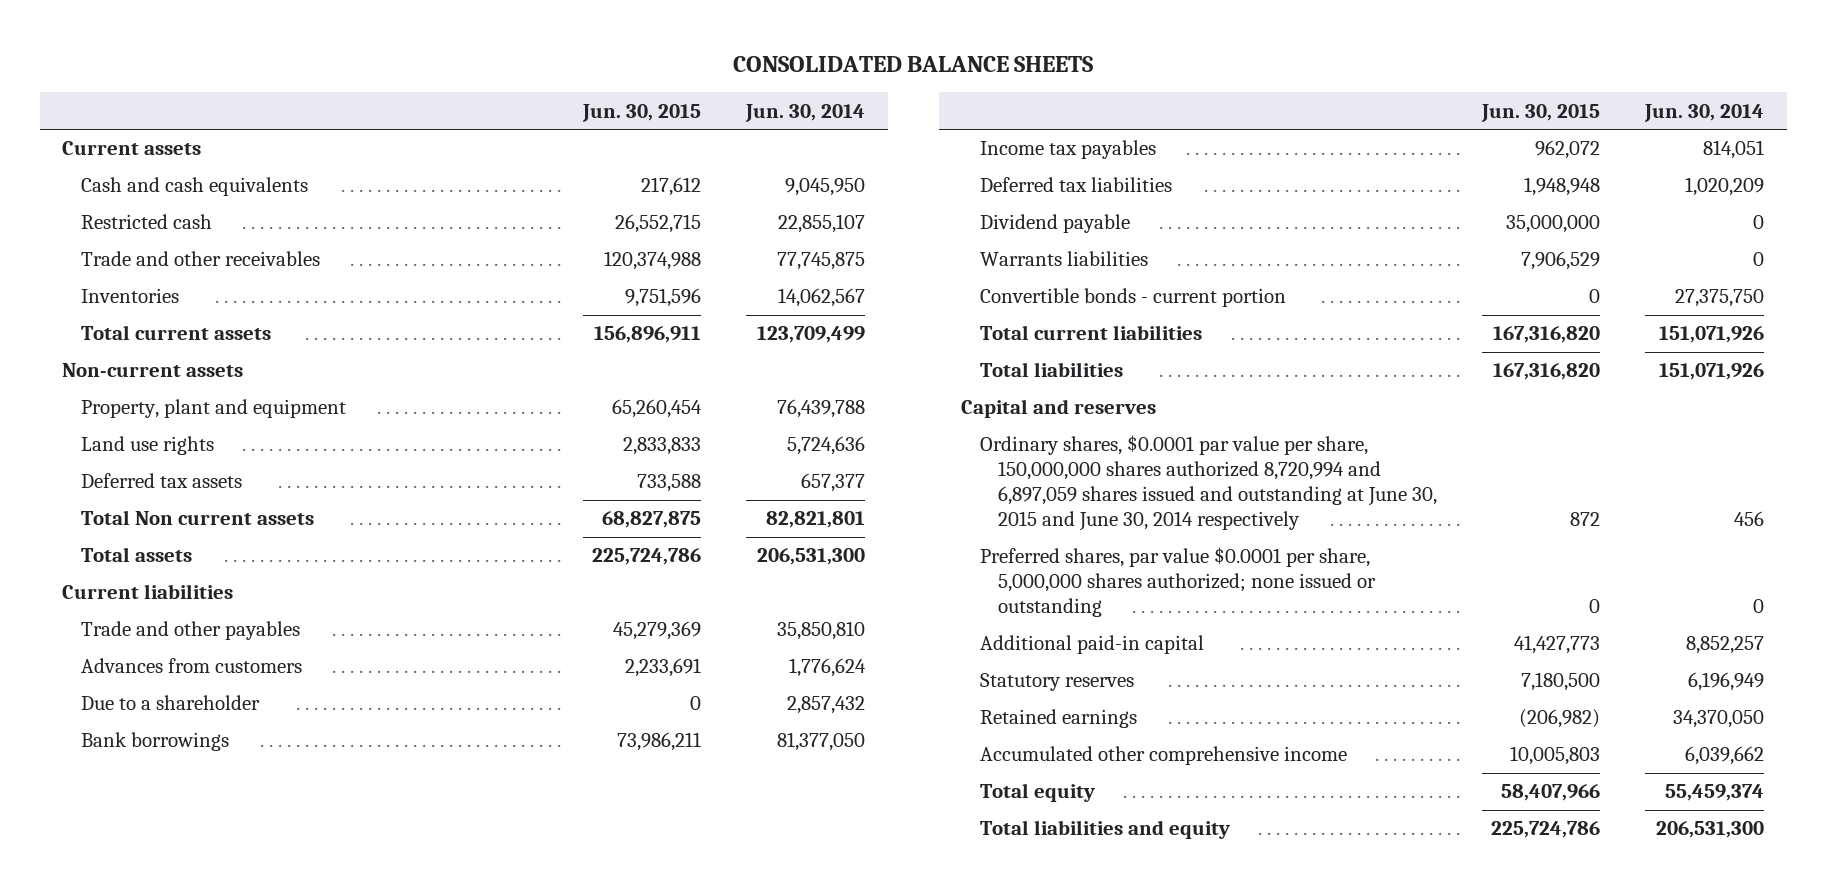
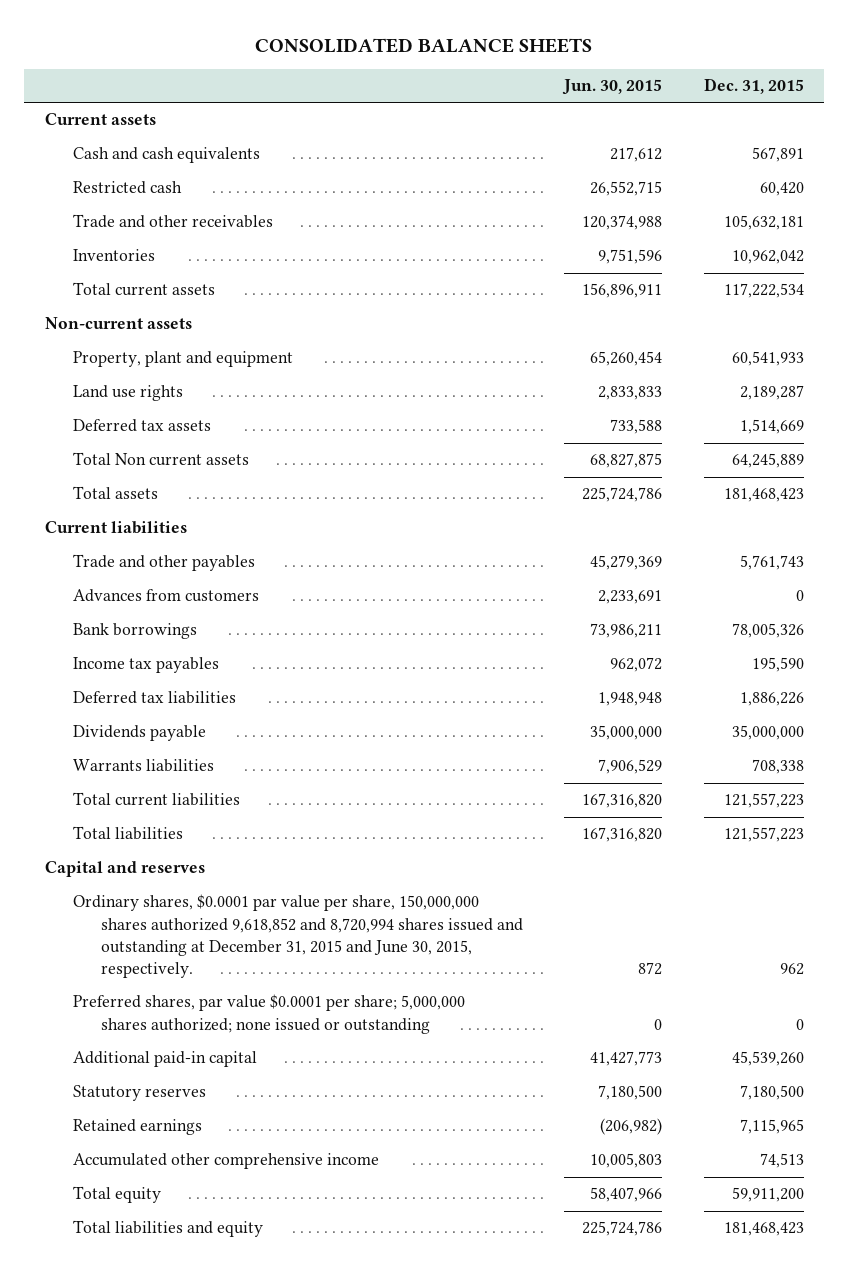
[745,103,866,122] Jun. 30, 2014 -> none
none -> [703,78,804,95] Dec. 31, 2015
[80,695,260,711] Due to a shareholder -> none
[979,214,1130,234] Dividend payable -> [73,725,207,742] Dividends payable
[979,288,1286,308] Convertible bonds - current portion -> none
[979,435,1438,532] Ordinary shares, $0.0001 par value per share, 150,000,000 shares authorized 8,720,994 and 6,897,059 shares issued and outstanding at June 30, 2015 and June 30, 2014 respectively -> [73,894,523,978] Ordinary shares, $0.0001 par value per share, 150,000,000 shares authorized 9,618,852 and 8,720,994 shares issued and outstanding at December 31, 2015 and June 30, 2015, respectively.
[979,547,1377,618] Preferred shares, par value $0.0001 per share, 5,000,000 shares authorized; none issued or outstanding -> [73,994,466,1034] Preferred shares, par value $0.0001 per share; 5,000,000 shares authorized; none issued or outstanding

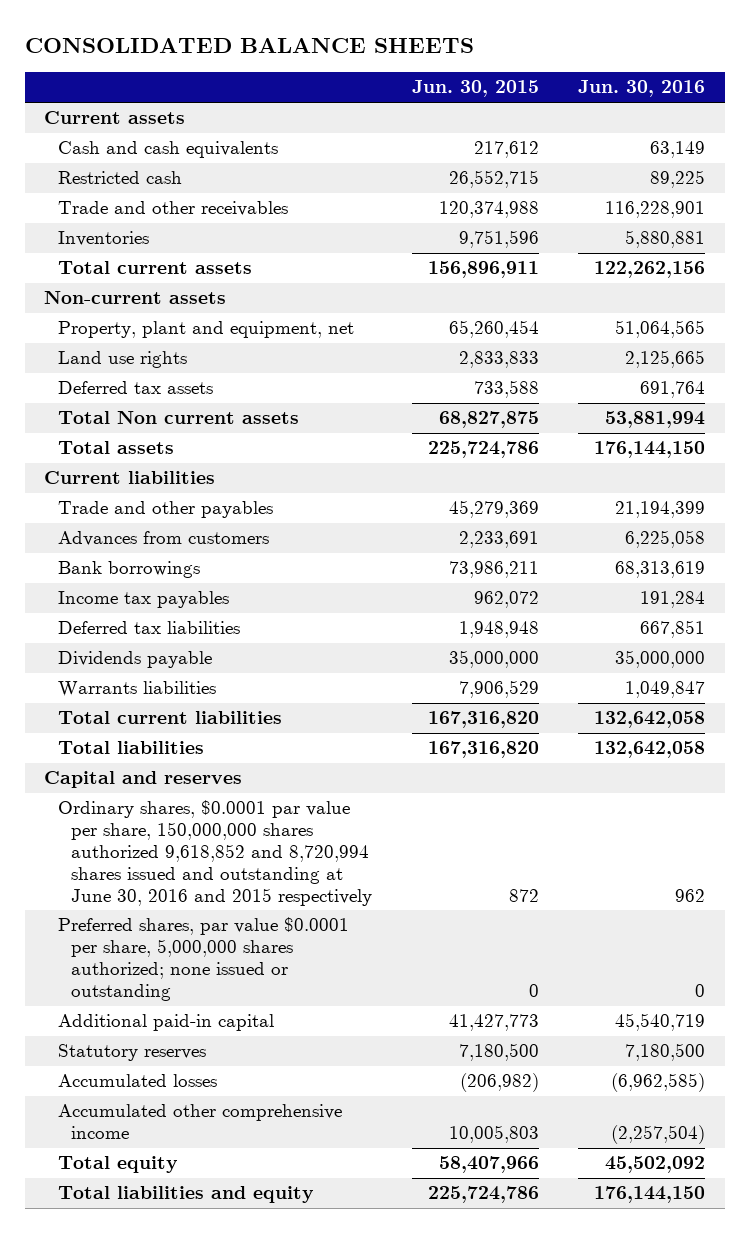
[703,78,804,95] Dec. 31, 2015 -> none
none -> [578,80,706,98] Jun. 30, 2016
[73,351,294,368] Property, plant and equipment -> [57,321,354,339] Property, plant and equipment, net
[73,894,523,978] Ordinary shares, $0.0001 par value per share, 150,000,000 shares authorized 9,618,852 and 8,720,994 shares issued and outstanding at December 31, 2015 and June 30, 2015, respectively. -> [57,800,373,906] Ordinary shares, $0.0001 par value per share, 150,000,000 shares authorized 9,618,852 and 8,720,994 shares issued and outstanding at June 30, 2016 and 2015 respectively
[73,994,466,1034] Preferred shares, par value $0.0001 per share; 5,000,000 shares authorized; none issued or outstanding -> [57,917,349,1001] Preferred shares, par value $0.0001 per share, 5,000,000 shares authorized; none issued or outstanding
[73,1119,203,1136] Retained earnings -> [57,1074,217,1088] Accumulated losses

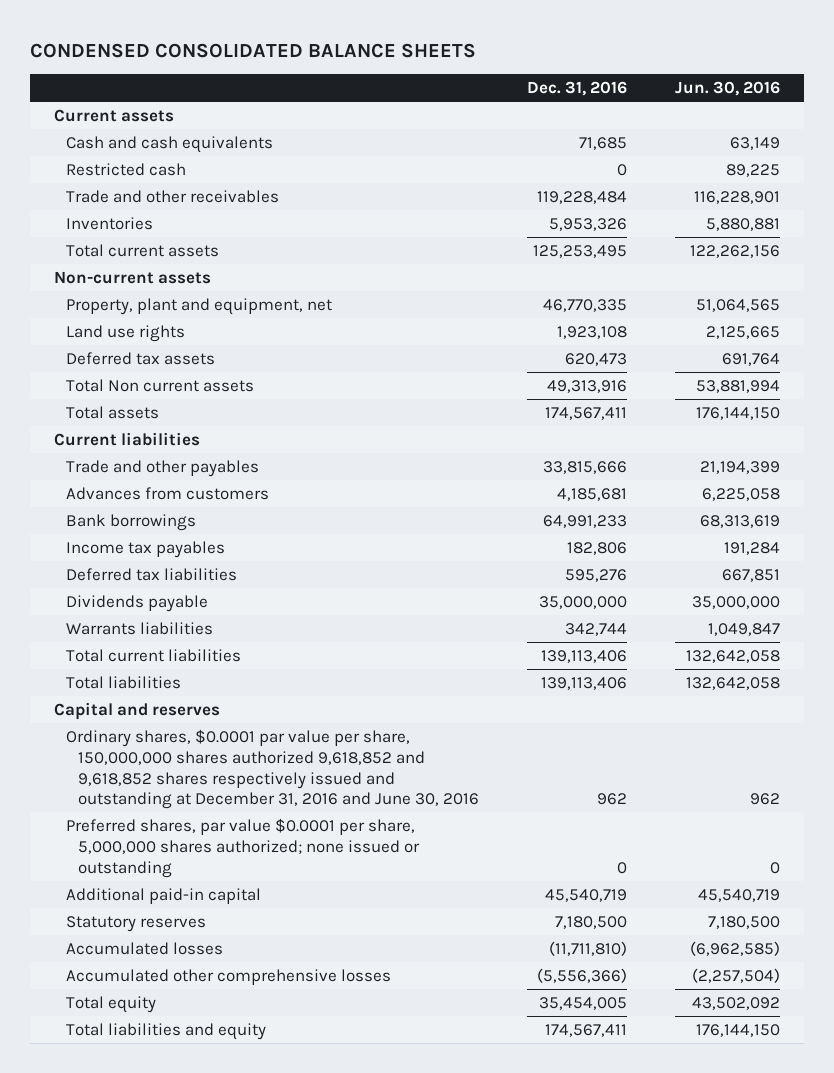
[24,38,474,54] CONSOLIDATED BALANCE SHEETS -> [30,42,477,58] CONDENSED CONSOLIDATED BALANCE SHEETS
[411,80,539,98] Jun. 30, 2015 -> none
none -> [527,81,628,97] Dec. 31, 2016
[57,800,373,906] Ordinary shares, $0.0001 par value per share, 150,000,000 shares authorized 9,618,852 and 8,720,994 shares issued and outstanding at June 30, 2016 and 2015 respectively -> [66,728,480,810] Ordinary shares, $0.0001 par value per share, 150,000,000 shares authorized 9,618,852 and 9,618,852 shares respectively issued and outstanding at December 31, 2016 and June 30, 2016
[57,1104,342,1140] Accumulated other comprehensive income -> [66,968,392,985] Accumulated other comprehensive losses
[605,1156,706,1174] 45,502,092 -> [691,996,780,1010] 43,502,092

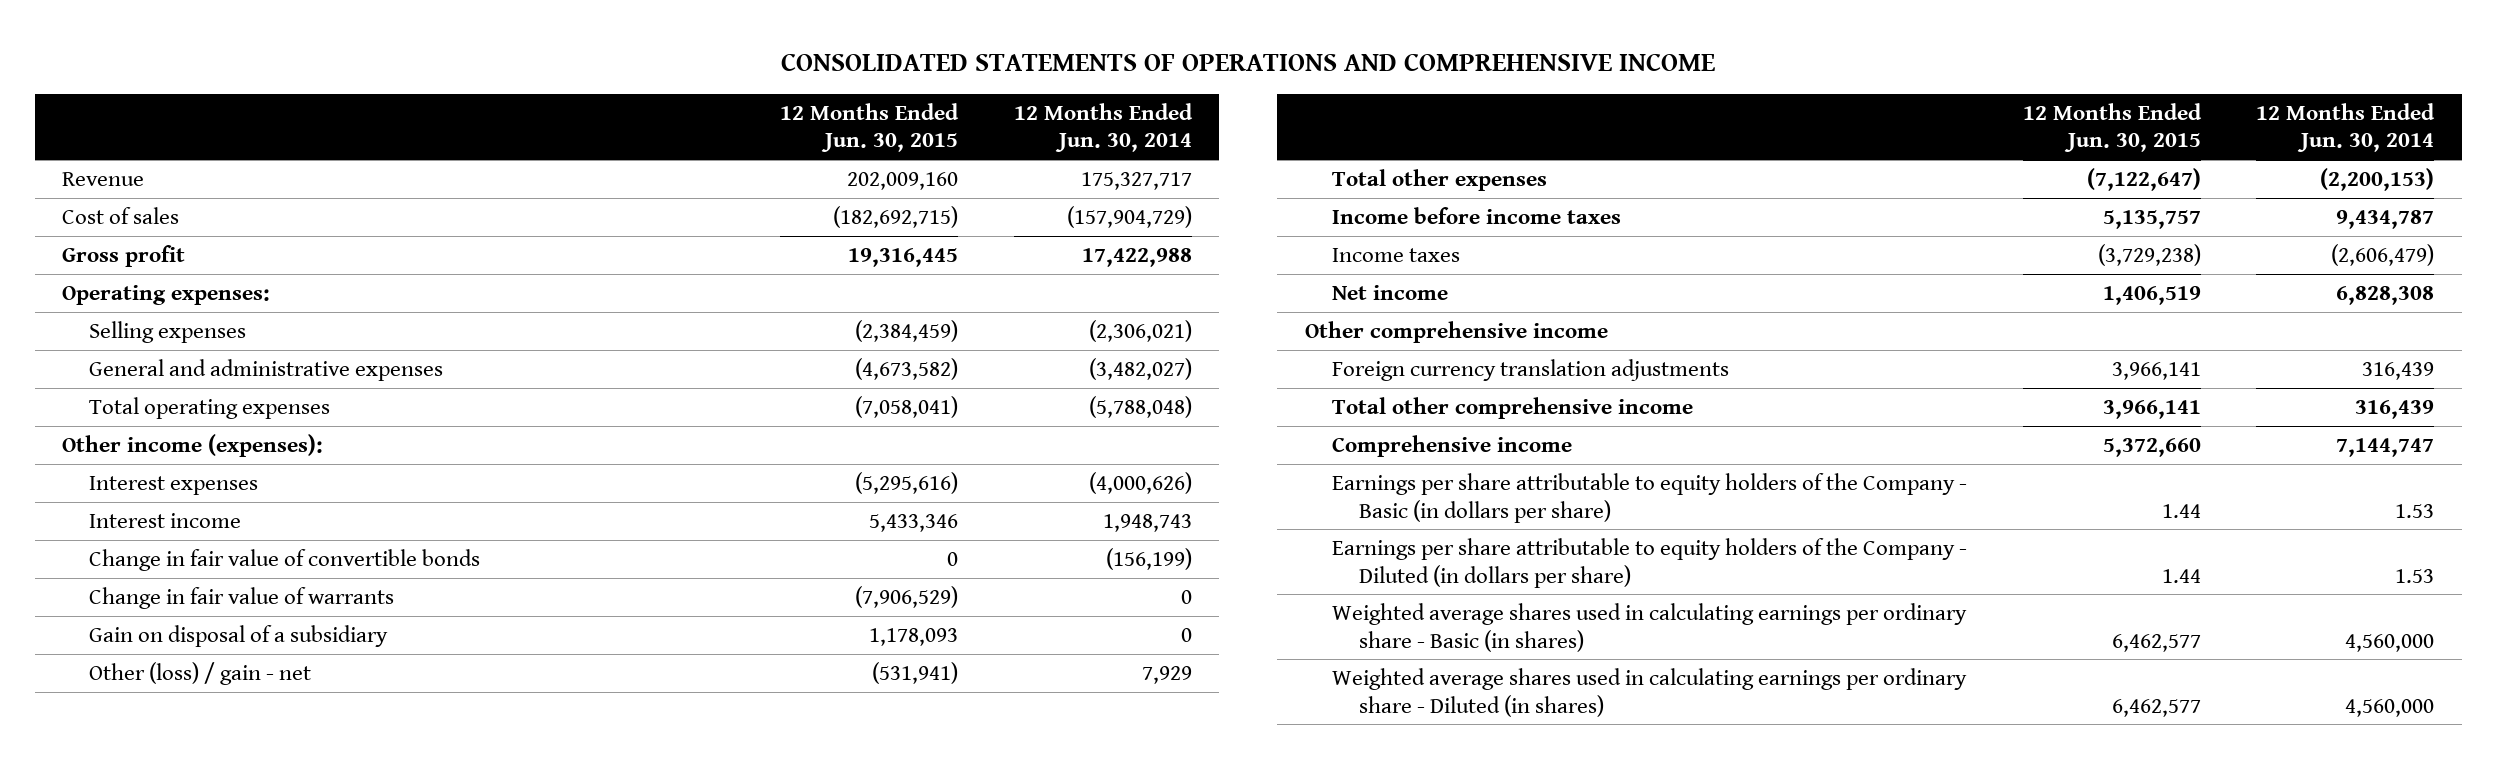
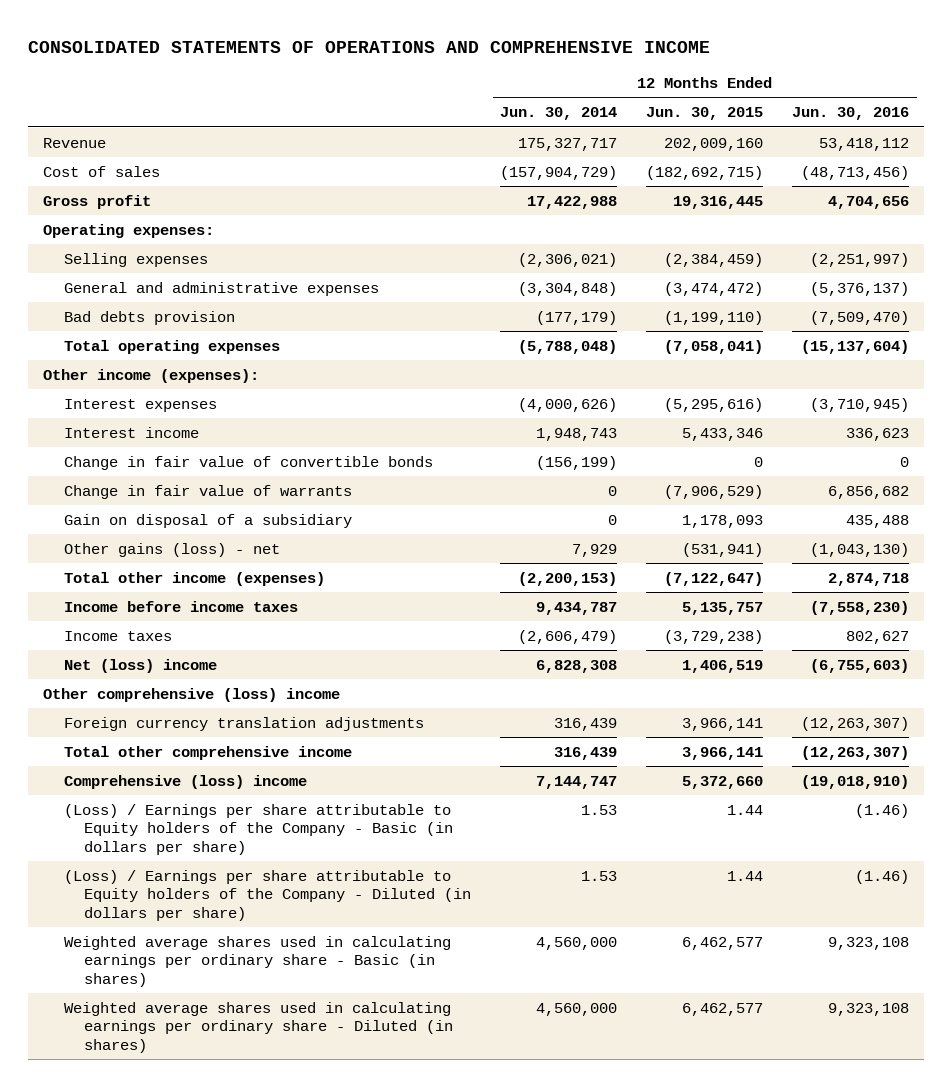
none -> [792,107,910,121] Jun. 30, 2016
[854,358,958,381] (4,673,582) -> [664,281,764,296] (3,474,472)
[1088,358,1192,381] (3,482,027) -> [518,281,618,296] (3,304,848)
none -> [63,310,235,325] Bad debts provision
[89,662,312,686] Other (loss) / gain - net -> [63,542,280,557] Other gains (loss) - net
[1332,169,1548,192] Total other expenses -> [63,571,325,586] Total other income (expenses)
[1332,285,1449,301] Net income -> [63,658,217,673] Net (loss) income
[1305,321,1609,344] Other comprehensive income -> [43,687,341,702] Other comprehensive (loss) income
[1332,435,1573,458] Comprehensive income -> [63,774,307,789] Comprehensive (loss) income
[1332,473,1968,523] Earnings per share attributable to equity holders of the Company - Basic (in dollars per share) -> [63,803,453,855] (Loss) / Earnings per share attributable to Equity holders of the Company - Basic (in dollars per share)
[1332,538,1968,588] Earnings per share attributable to equity holders of the Company - Diluted (in dollars per share) -> [63,869,471,921] (Loss) / Earnings per share attributable to Equity holders of the Company - Diluted (in dollars per share)

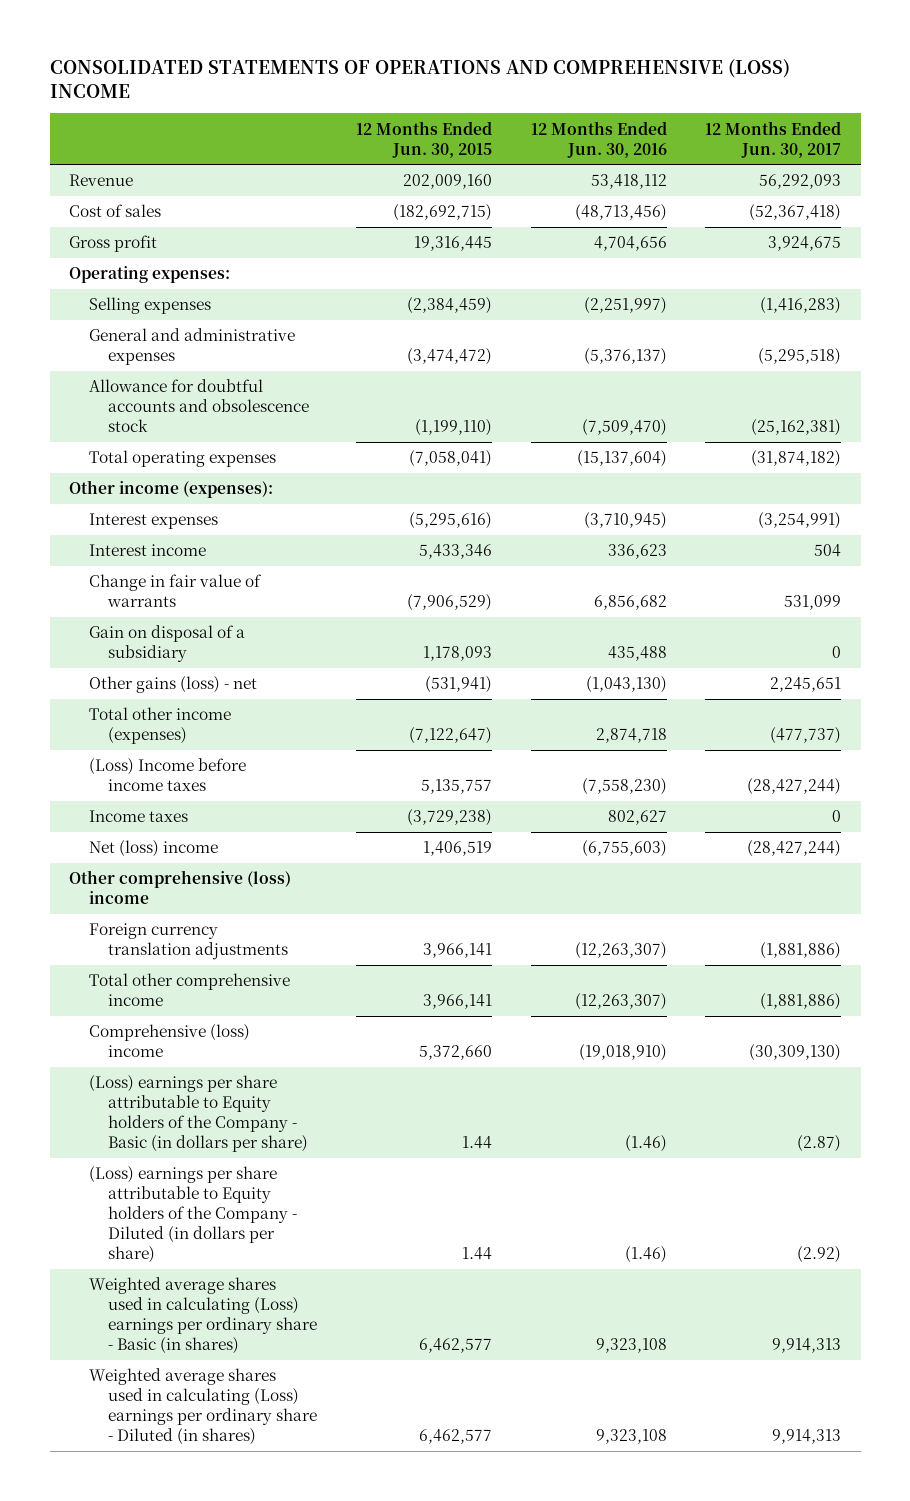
[28,40,711,53] CONSOLIDATED STATEMENTS OF OPERATIONS AND COMPREHENSIVE INCOME -> [49,58,790,98] CONSOLIDATED STATEMENTS OF OPERATIONS AND COMPREHENSIVE (LOSS) INCOME
[500,107,618,121] Jun. 30, 2014 -> none
none -> [705,120,842,158] 12 Months Ended Jun. 30, 2017
[63,310,235,325] Bad debts provision -> [88,379,310,433] Allowance for doubtful accounts and obsolescence stock
[63,455,433,470] Change in fair value of convertible bonds -> none
[63,600,298,612] Income before income taxes -> [88,758,246,792] (Loss) Income before income taxes
[63,803,453,855] (Loss) / Earnings per share attributable to Equity holders of the Company - Basic (in dollars per share) -> [88,1075,309,1153] (Loss) earnings per share attributable to Equity holders of the Company - Basic (in dollars per share)
[63,869,471,921] (Loss) / Earnings per share attributable to Equity holders of the Company - Diluted (in dollars per share) -> [88,1166,298,1264] (Loss) earnings per share attributable to Equity holders of the Company - Diluted (in dollars per share)
[63,935,451,987] Weighted average shares used in calculating earnings per ordinary share - Basic (in shares) -> [88,1277,318,1355] Weighted average shares used in calculating (Loss) earnings per ordinary share - Basic (in shares)
[63,1001,453,1053] Weighted average shares used in calculating earnings per ordinary share - Diluted (in shares) -> [88,1368,318,1446] Weighted average shares used in calculating (Loss) earnings per ordinary share - Diluted (in shares)

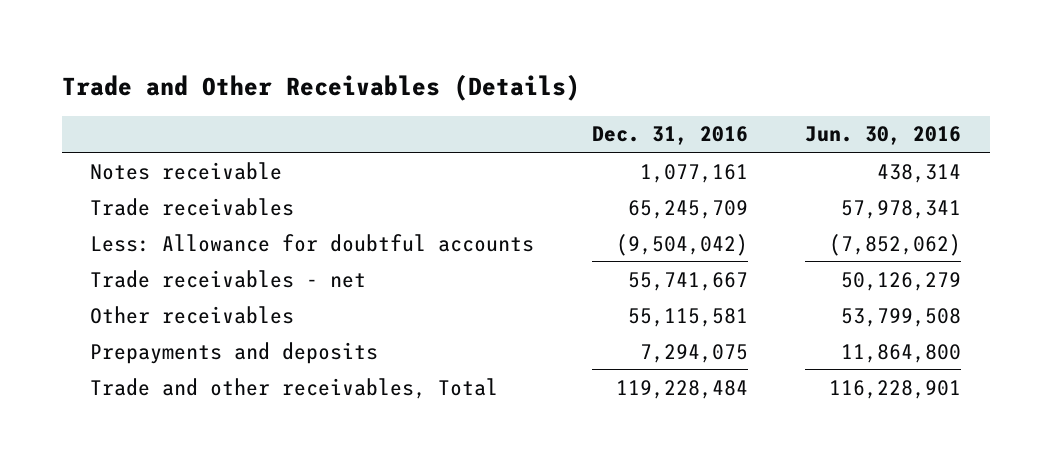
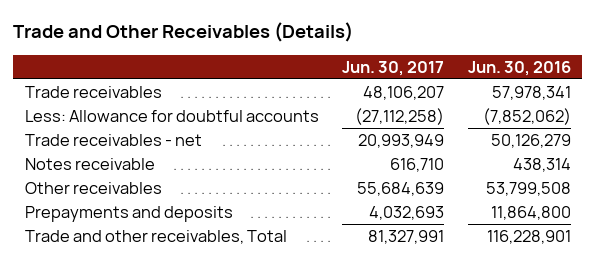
[591,126,748,146] Dec. 31, 2016 -> none
none -> [342,60,445,76] Jun. 30, 2017
[90,161,283,180] Notes receivable -> [24,157,155,170] Notes receivable

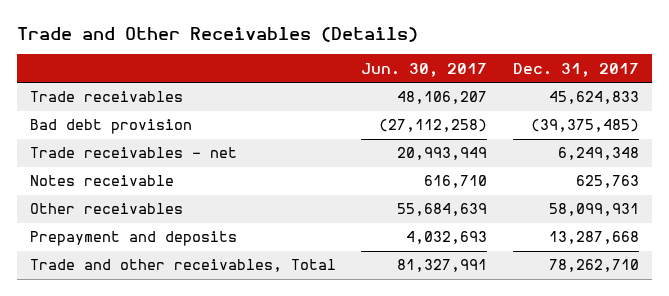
[467,60,571,76] Jun. 30, 2016 -> none
none -> [512,62,639,77] Dec. 31, 2017
[24,109,319,122] Less: Allowance for doubtful accounts -> [29,119,192,135] Bad debt provision
[24,205,233,222] Prepayments and deposits -> [29,231,237,247] Prepayment and deposits

